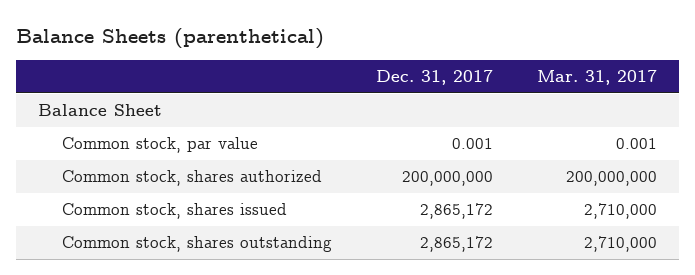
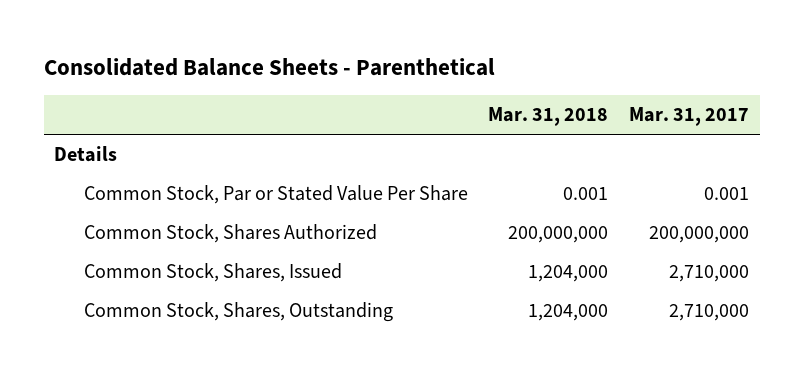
[16,27,325,49] Balance Sheets (parenthetical) -> [43,57,495,76] Consolidated Balance Sheets - Parenthetical
[375,70,493,86] Dec. 31, 2017 -> none
none -> [488,106,609,126] Mar. 31, 2018
[38,104,163,117] Balance Sheet -> none
none -> [54,146,118,163] Details
[62,137,259,154] Common stock, par value -> [83,185,468,205] Common Stock, Par or Stated Value Per Share
[62,170,323,187] Common stock, shares authorized -> [83,224,377,244] Common Stock, Shares Authorized
[62,203,288,220] Common stock, shares issued -> [83,263,342,283] Common Stock, Shares, Issued
[62,236,333,253] Common stock, shares outstanding -> [83,302,393,323] Common Stock, Shares, Outstanding

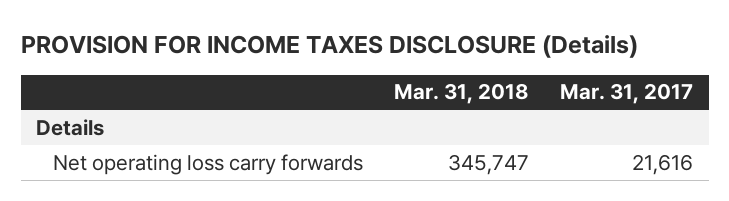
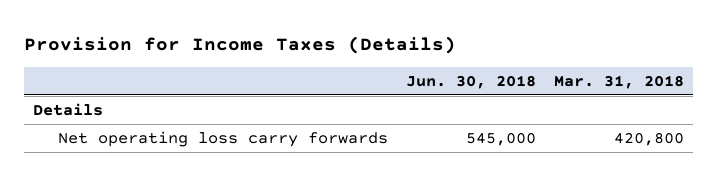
[20,35,638,59] PROVISION FOR INCOME TAXES DISCLOSURE (Details) -> [23,35,456,54] Provision for Income Taxes (Details)
[560,83,694,105] Mar. 31, 2017 -> none
none -> [405,74,536,89] Jun. 30, 2018
[447,153,529,175] 345,747 -> [613,132,684,147] 420,800

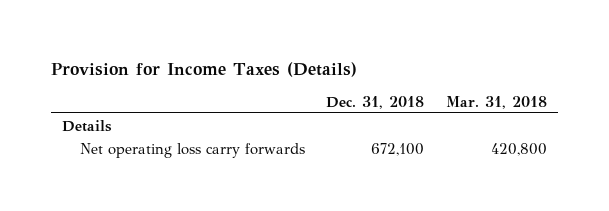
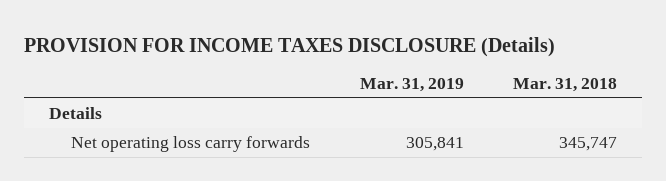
[51,61,358,77] Provision for Income Taxes (Details) -> [24,36,556,57] PROVISION FOR INCOME TAXES DISCLOSURE (Details)
[326,95,425,109] Dec. 31, 2018 -> none
none -> [359,77,464,92] Mar. 31, 2019
[490,142,547,156] 420,800 -> [559,136,618,151] 345,747

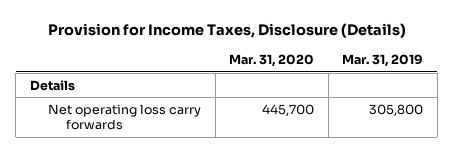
[24,36,556,57] PROVISION FOR INCOME TAXES DISCLOSURE (Details) -> [47,23,406,39] Provision for Income Taxes, Disclosure (Details)
[513,77,618,92] Mar. 31, 2018 -> none
none -> [229,54,315,68] Mar. 31, 2020
[405,136,464,151] 305,841 -> [369,103,424,116] 305,800

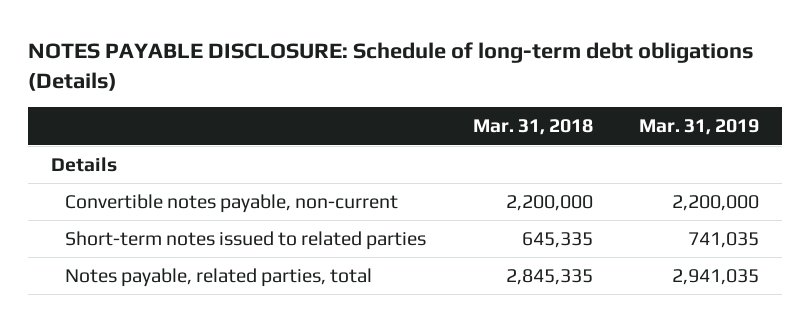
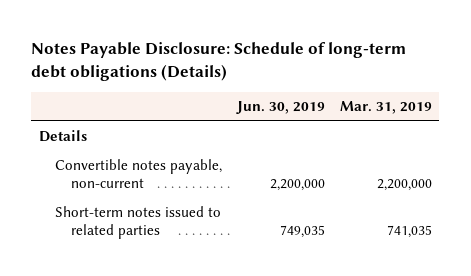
[28,42,755,92] NOTES PAYABLE DISCLOSURE: Schedule of long-term debt obligations (Details) -> [31,42,407,82] Notes Payable Disclosure: Schedule of long-term debt obligations (Details)
[472,119,593,136] Mar. 31, 2018 -> none
none -> [236,101,326,115] Jun. 30, 2019
[65,267,373,287] Notes payable, related parties, total -> none

